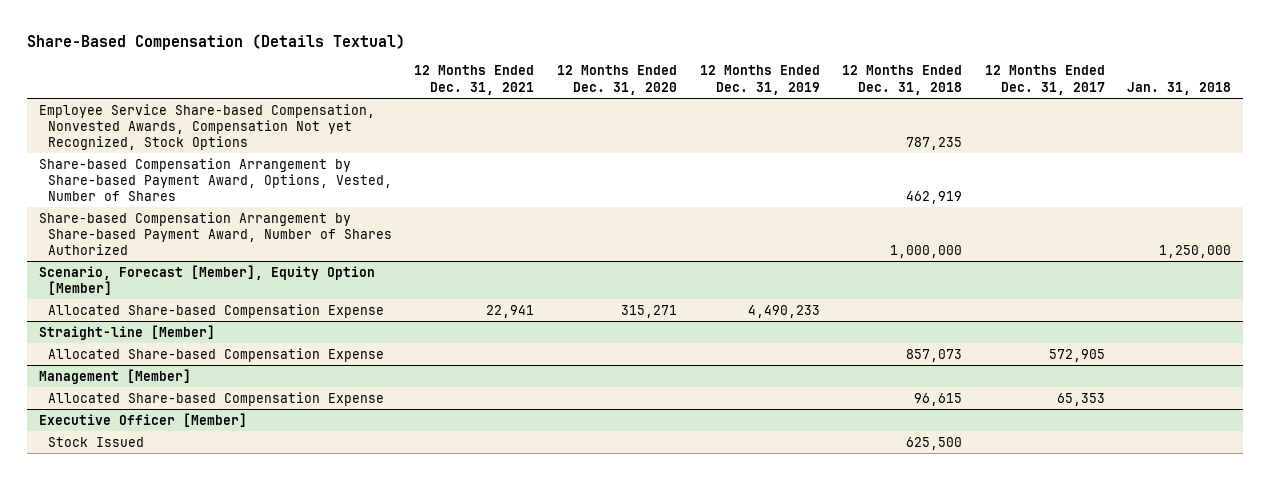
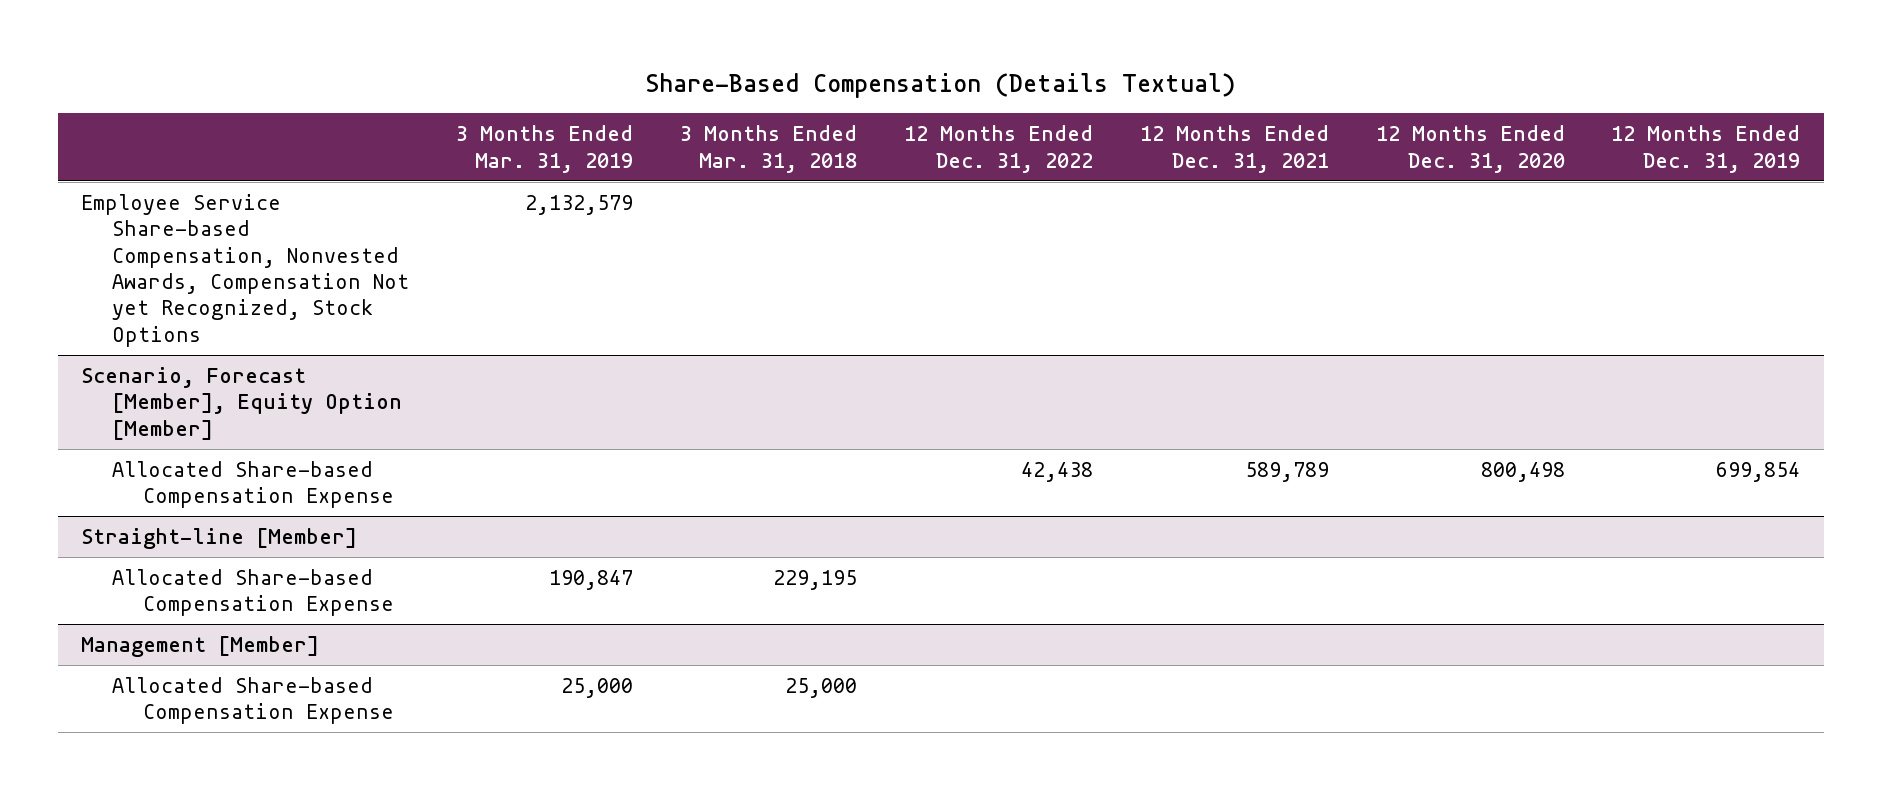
[842,65,963,95] 12 Months Ended Dec. 31, 2018 -> none
[984,65,1105,95] 12 Months Ended Dec. 31, 2017 -> none
[1127,81,1232,95] Jan. 31, 2018 -> none
none -> [456,125,634,173] 3 Months Ended Mar. 31, 2019
none -> [679,125,857,173] 3 Months Ended Mar. 31, 2018
none -> [903,125,1093,173] 12 Months Ended Dec. 31, 2022
[38,157,392,201] Share-based Compensation Arrangement by Share-based Payment Award, Options, Vested, Number of Shares -> none
[38,211,392,255] Share-based Compensation Arrangement by Share-based Payment Award, Number of Shares Authorized -> none
[486,304,535,318] 22,941 -> [1244,461,1329,482] 589,789
[620,304,677,318] 315,271 -> [1480,461,1565,482] 800,498
[747,304,820,318] 4,490,233 -> [1716,461,1801,482] 699,854
[38,412,247,427] Executive Officer [Member] -> none
[47,436,144,447] Stock Issued -> none

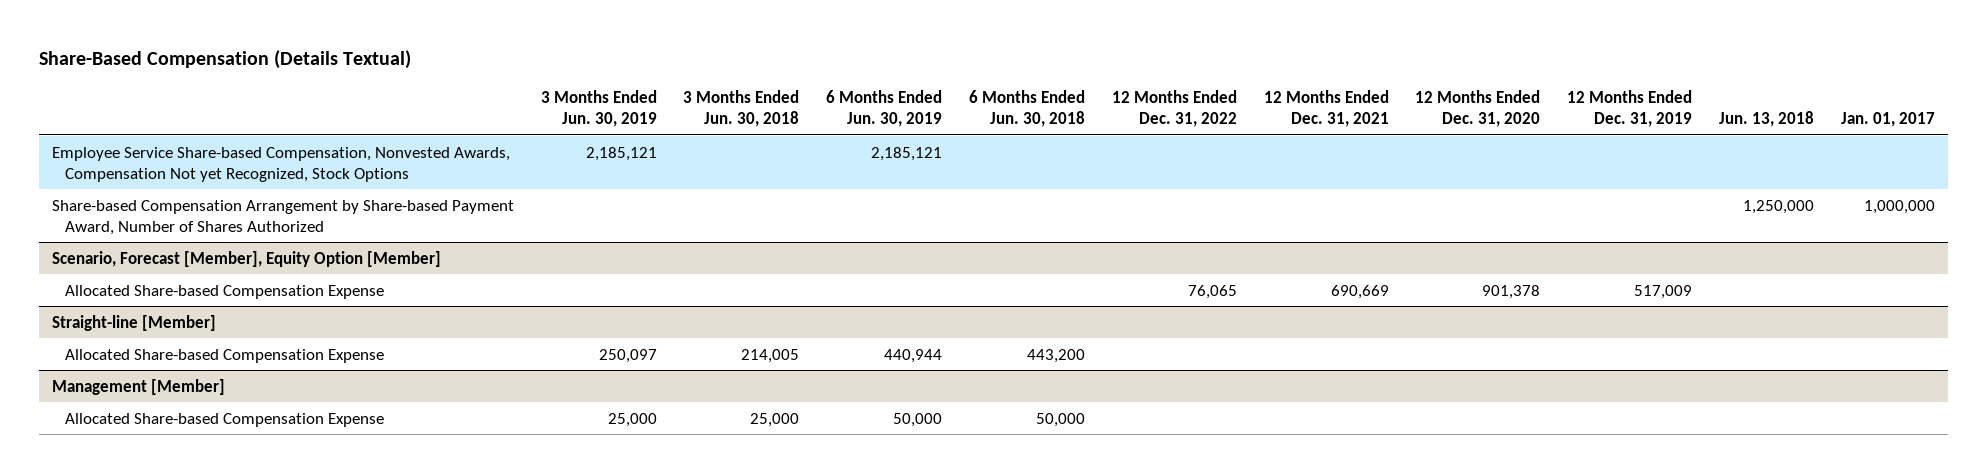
[456,125,634,173] 3 Months Ended Mar. 31, 2019 -> none
[679,125,857,173] 3 Months Ended Mar. 31, 2018 -> none
none -> [540,89,657,127] 3 Months Ended Jun. 30, 2019
none -> [683,89,800,127] 3 Months Ended Jun. 30, 2018
none -> [826,89,943,127] 6 Months Ended Jun. 30, 2019
none -> [969,89,1086,127] 6 Months Ended Jun. 30, 2018
none -> [1718,110,1814,127] Jun. 13, 2018
none -> [1840,111,1935,127] Jan. 01, 2017
none -> [51,199,514,235] Share-based Compensation Arrangement by Share-based Payment Award, Number of Shares Authorized
[1020,461,1093,482] 42,438 -> [1187,284,1237,299] 76,065
[1244,461,1329,482] 589,789 -> [1330,284,1389,299] 690,669
[1480,461,1565,482] 800,498 -> [1482,284,1541,299] 901,378
[1716,461,1801,482] 699,854 -> [1634,284,1693,299] 517,009

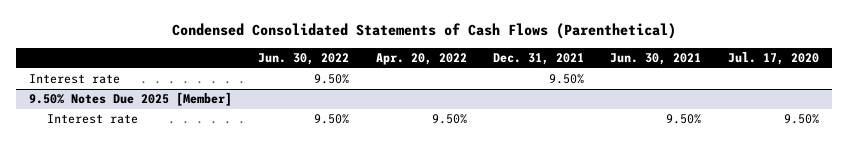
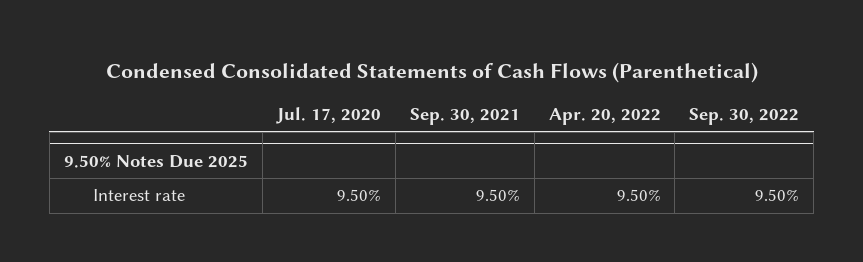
[258,53,350,66] Jun. 30, 2022 -> none
[493,53,585,66] Dec. 31, 2021 -> none
[610,53,702,66] Jun. 30, 2021 -> none
none -> [409,107,520,125] Sep. 30, 2021
none -> [689,107,800,125] Sep. 30, 2022
[28,74,120,85] Interest rate -> none
[28,92,232,107] 9.50% Notes Due 2025 [Member] -> [63,154,248,168] 9.50% Notes Due 2025

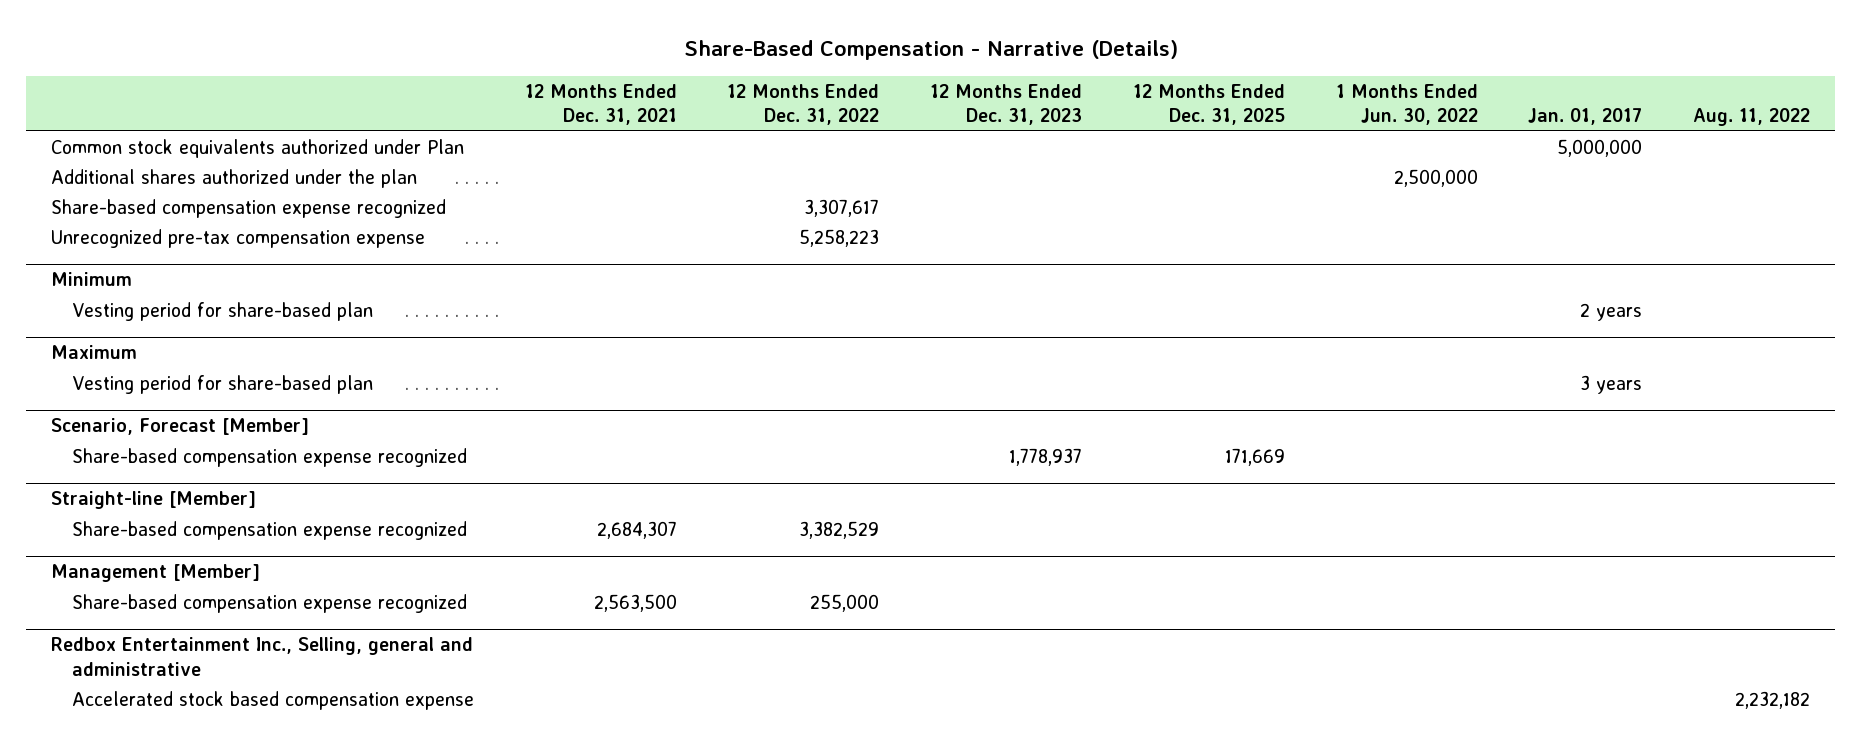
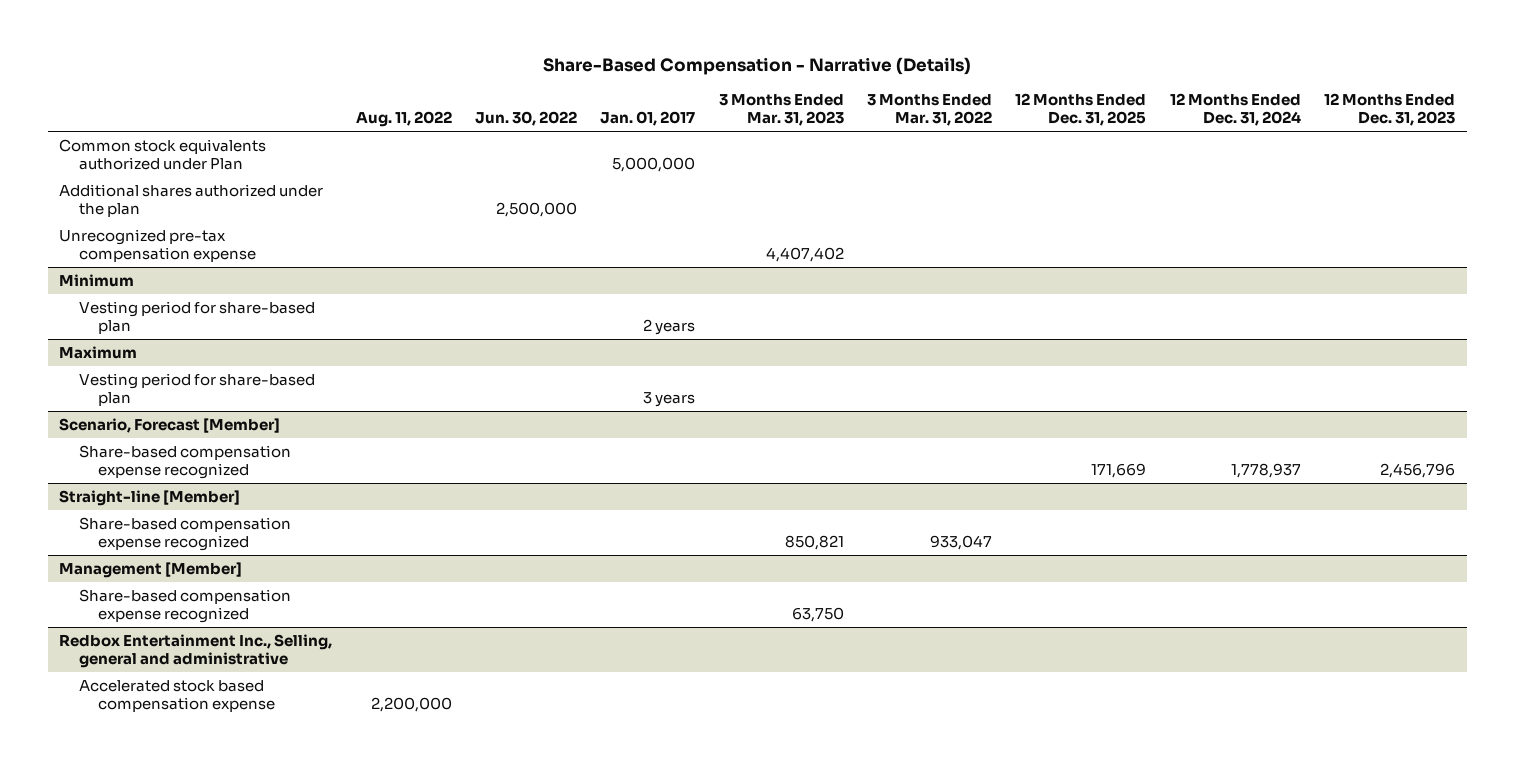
[524,83,677,126] 12 Months Ended Dec. 31, 2021 -> none
[727,83,880,126] 12 Months Ended Dec. 31, 2022 -> none
[1335,83,1478,126] 1 Months Ended Jun. 30, 2022 -> none
none -> [475,110,578,126] Jun. 30, 2022
none -> [718,93,844,126] 3 Months Ended Mar. 31, 2023
none -> [867,93,993,126] 3 Months Ended Mar. 31, 2022
none -> [1169,92,1301,126] 12 Months Ended Dec. 31, 2024
[51,198,447,218] Share-based compensation expense recognized -> none
[1009,447,1083,466] 1,778,937 -> [1379,463,1455,479] 2,456,796
[1735,690,1811,709] 2,232,182 -> [370,697,452,713] 2,200,000

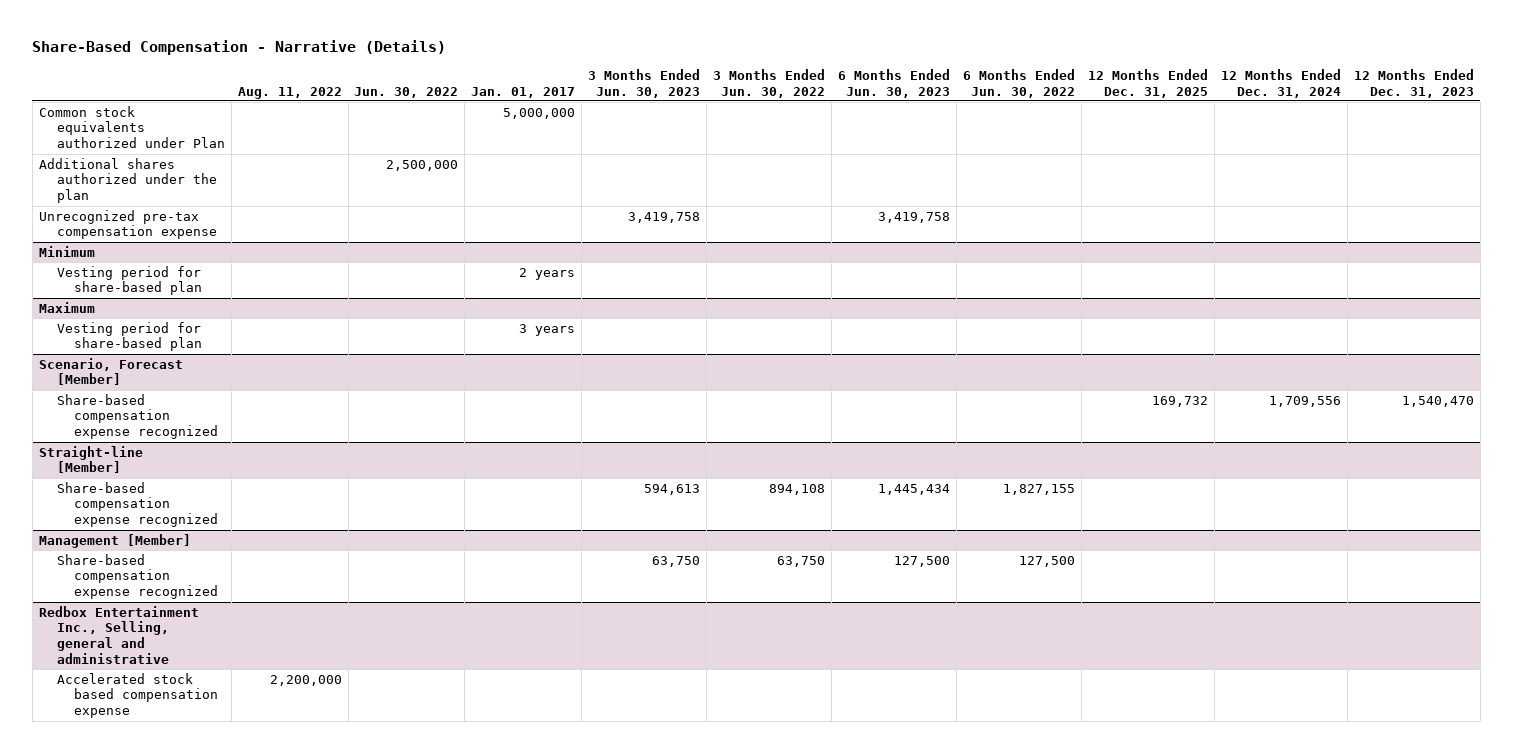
[718,93,844,126] 3 Months Ended Mar. 31, 2023 -> none
[867,93,993,126] 3 Months Ended Mar. 31, 2022 -> none
none -> [588,68,701,98] 3 Months Ended Jun. 30, 2023
none -> [713,68,826,98] 3 Months Ended Jun. 30, 2022
none -> [838,68,951,98] 6 Months Ended Jun. 30, 2023
none -> [963,68,1076,98] 6 Months Ended Jun. 30, 2022
[1091,463,1147,479] 171,669 -> [1152,395,1209,407] 169,732
[1230,463,1301,479] 1,778,937 -> [1269,395,1342,407] 1,709,556
[1379,463,1455,479] 2,456,796 -> [1402,395,1475,407] 1,540,470

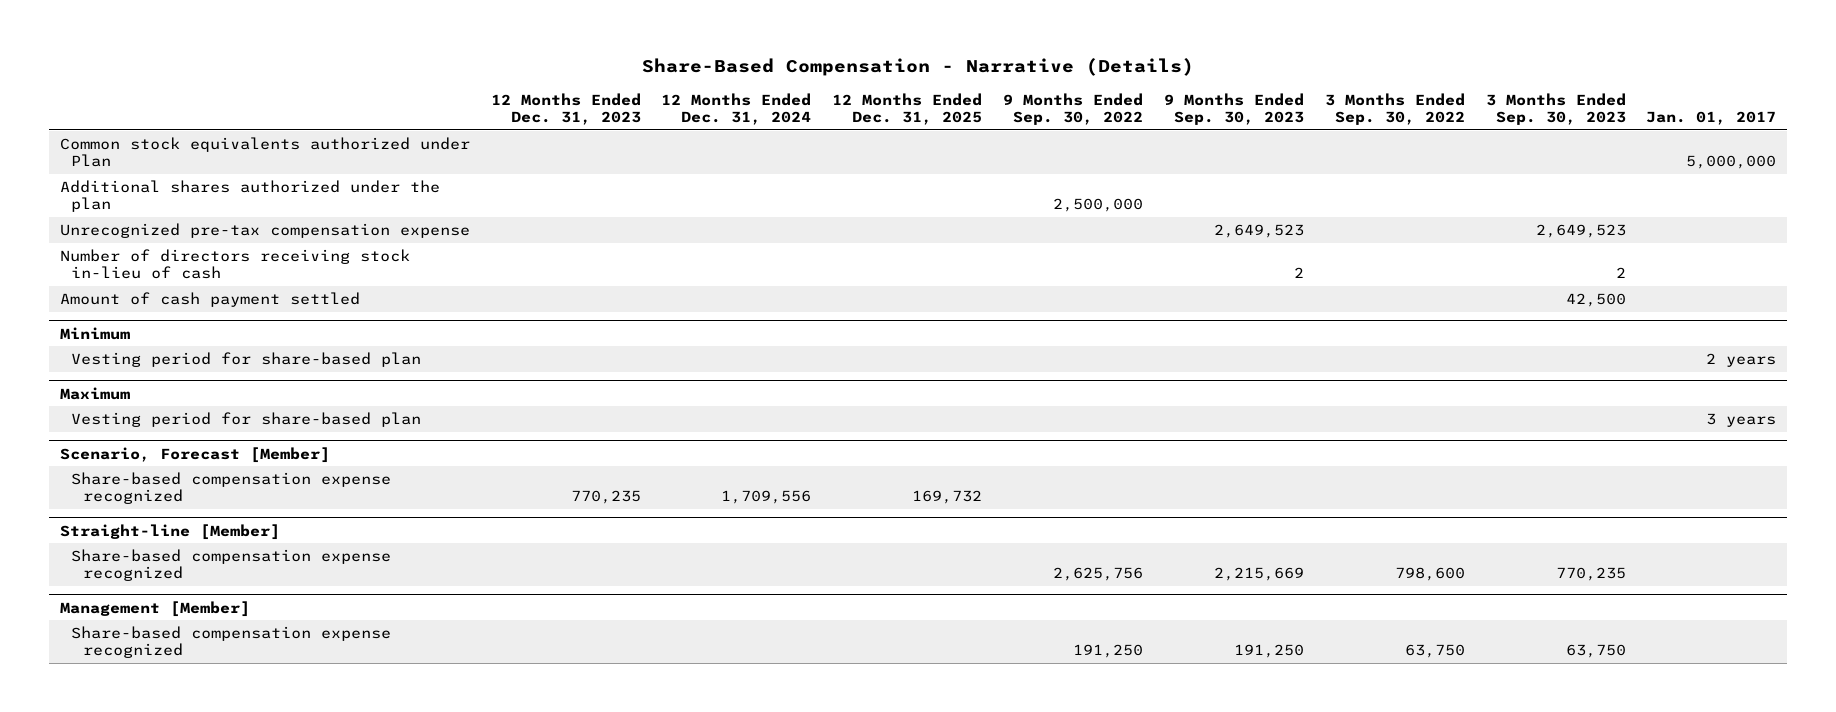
[237,86,342,99] Aug. 11, 2022 -> none
[354,86,459,98] Jun. 30, 2022 -> none
[588,68,701,98] 3 Months Ended Jun. 30, 2023 -> none
[713,68,826,98] 3 Months Ended Jun. 30, 2022 -> none
[838,68,951,98] 6 Months Ended Jun. 30, 2023 -> none
[963,68,1076,98] 6 Months Ended Jun. 30, 2022 -> none
none -> [1003,92,1144,126] 9 Months Ended Sep. 30, 2022
none -> [1163,92,1304,126] 9 Months Ended Sep. 30, 2023
none -> [1324,92,1465,126] 3 Months Ended Sep. 30, 2022
none -> [1485,92,1626,126] 3 Months Ended Sep. 30, 2023
none -> [59,248,410,280] Number of directors receiving stock in-lieu of cash
none -> [59,291,360,307] Amount of cash payment settled
[1402,395,1475,407] 1,540,470 -> [570,490,641,505] 770,235
[38,605,199,665] Redbox Entertainment Inc., Selling, general and administrative -> none
[56,672,219,719] Accelerated stock based compensation expense -> none

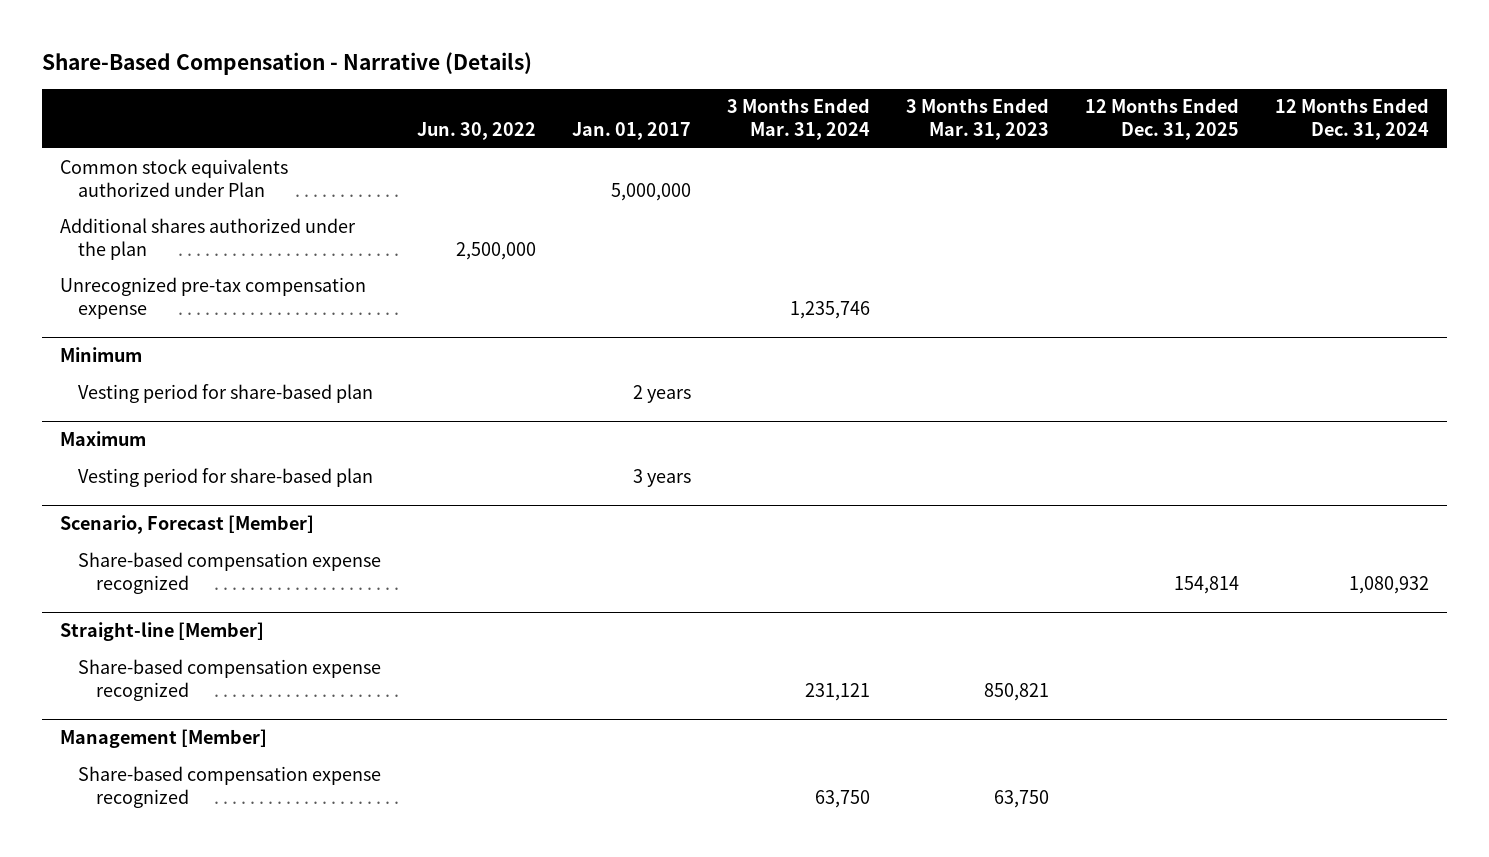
[490,92,641,126] 12 Months Ended Dec. 31, 2023 -> none
[1003,92,1144,126] 9 Months Ended Sep. 30, 2022 -> none
[1163,92,1304,126] 9 Months Ended Sep. 30, 2023 -> none
[1324,92,1465,126] 3 Months Ended Sep. 30, 2022 -> none
[1485,92,1626,126] 3 Months Ended Sep. 30, 2023 -> none
none -> [416,122,536,141] Jun. 30, 2022
none -> [726,98,870,141] 3 Months Ended Mar. 31, 2024
none -> [905,98,1049,141] 3 Months Ended Mar. 31, 2023
[59,248,410,280] Number of directors receiving stock in-lieu of cash -> none
[59,291,360,307] Amount of cash payment settled -> none
[721,490,812,505] 1,709,556 -> [1349,575,1430,594] 1,080,932
[912,490,983,505] 169,732 -> [1174,575,1240,594] 154,814

